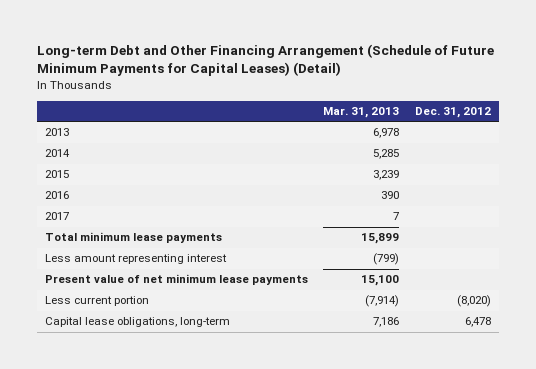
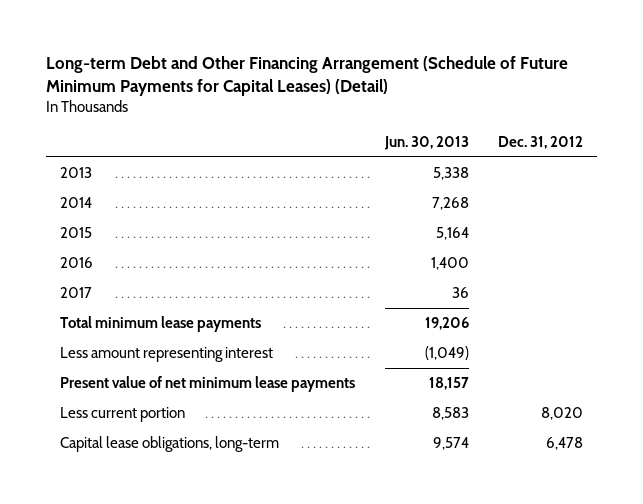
[323,107,400,119] Mar. 31, 2013 -> none
none -> [383,136,469,151] Jun. 30, 2013
[457,295,492,308] (8,020) -> [540,406,583,420] 8,020

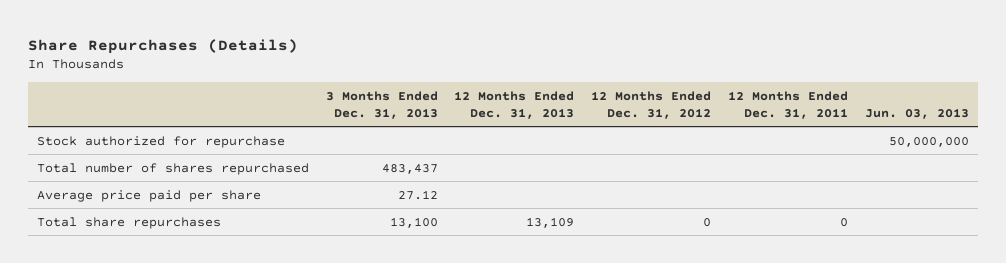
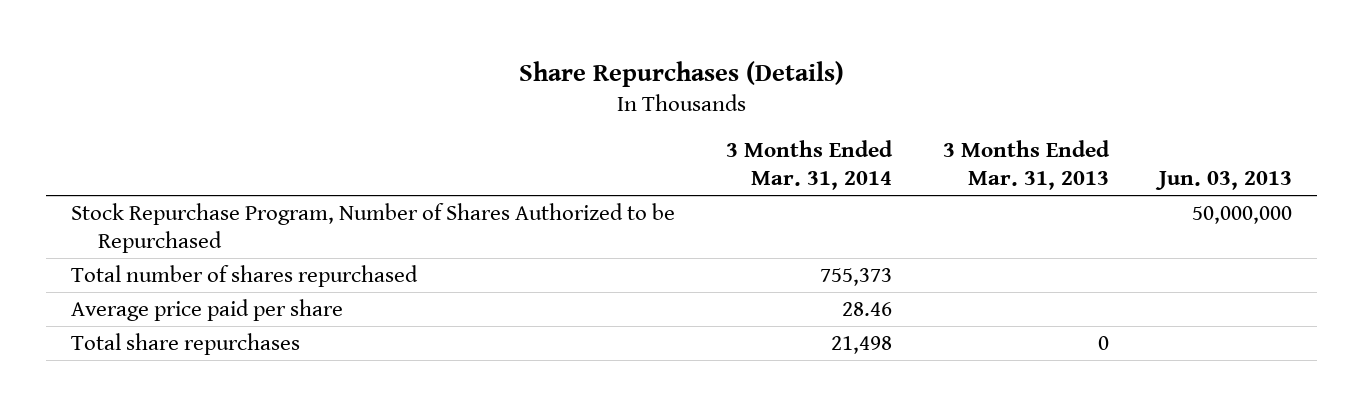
[325,90,438,119] 3 Months Ended Dec. 31, 2013 -> none
[454,90,575,119] 12 Months Ended Dec. 31, 2013 -> none
[591,90,712,119] 12 Months Ended Dec. 31, 2012 -> none
[728,90,849,119] 12 Months Ended Dec. 31, 2011 -> none
none -> [726,140,894,191] 3 Months Ended Mar. 31, 2014
none -> [942,140,1110,191] 3 Months Ended Mar. 31, 2013
[36,135,285,148] Stock authorized for repurchase -> [71,202,676,253] Stock Repurchase Program, Number of Shares Authorized to be Repurchased

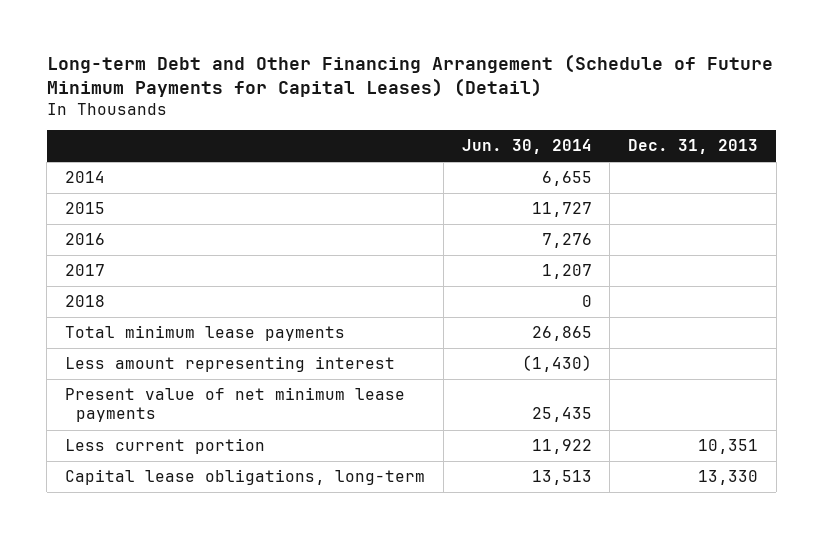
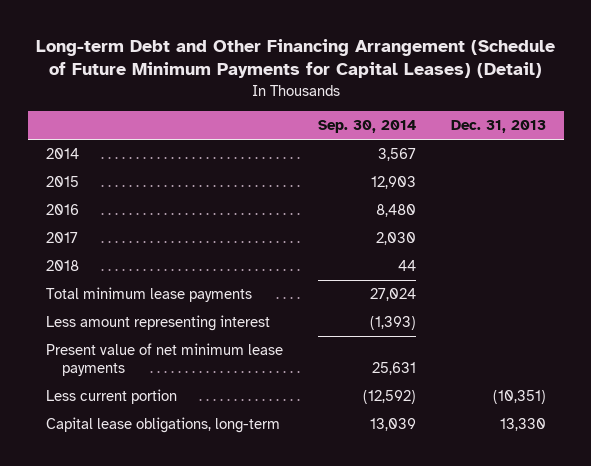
[461,139,592,155] Jun. 30, 2014 -> none
none -> [317,120,416,134] Sep. 30, 2014
[698,439,759,455] 10,351 -> [492,390,546,405] (10,351)

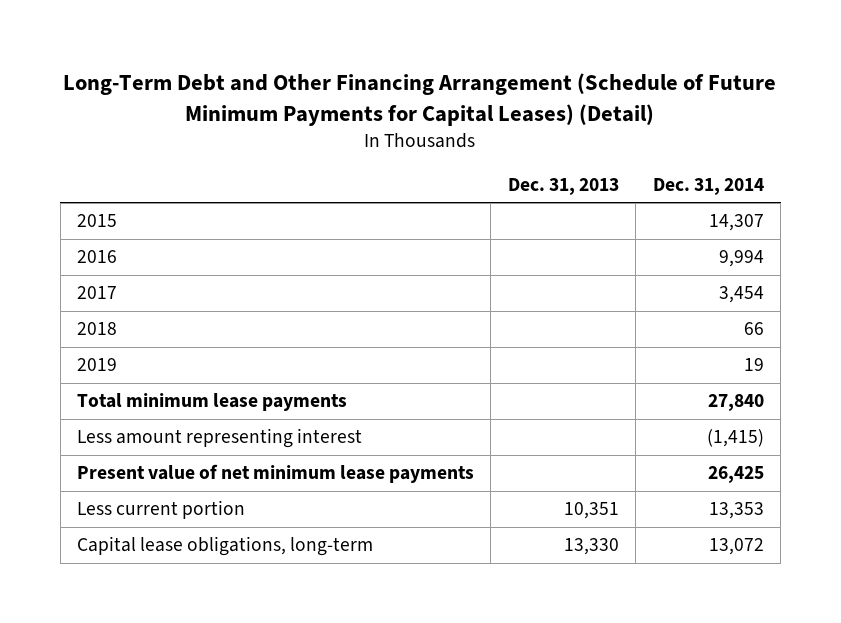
[35,38,555,79] Long-term Debt and Other Financing Arrangement (Schedule of Future Minimum Payments for Capital Leases) (Detail) -> [63,73,777,126] Long-Term Debt and Other Financing Arrangement (Schedule of Future Minimum Payments for Capital Leases) (Detail)
[317,120,416,134] Sep. 30, 2014 -> none
none -> [652,177,764,195] Dec. 31, 2014
[45,148,79,160] 2014 -> none
none -> [77,358,118,372] 2019
[492,390,546,405] (10,351) -> [563,502,619,520] 10,351

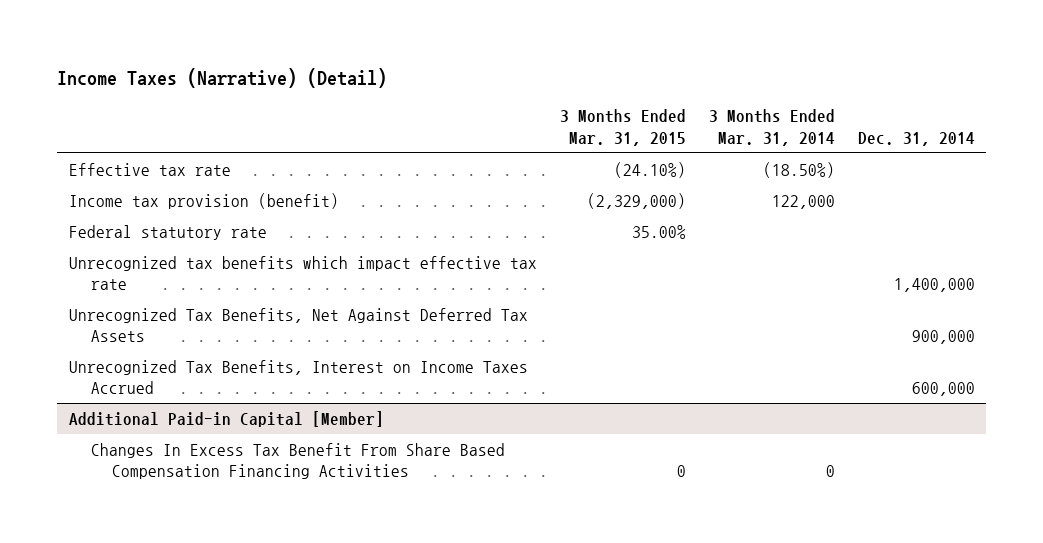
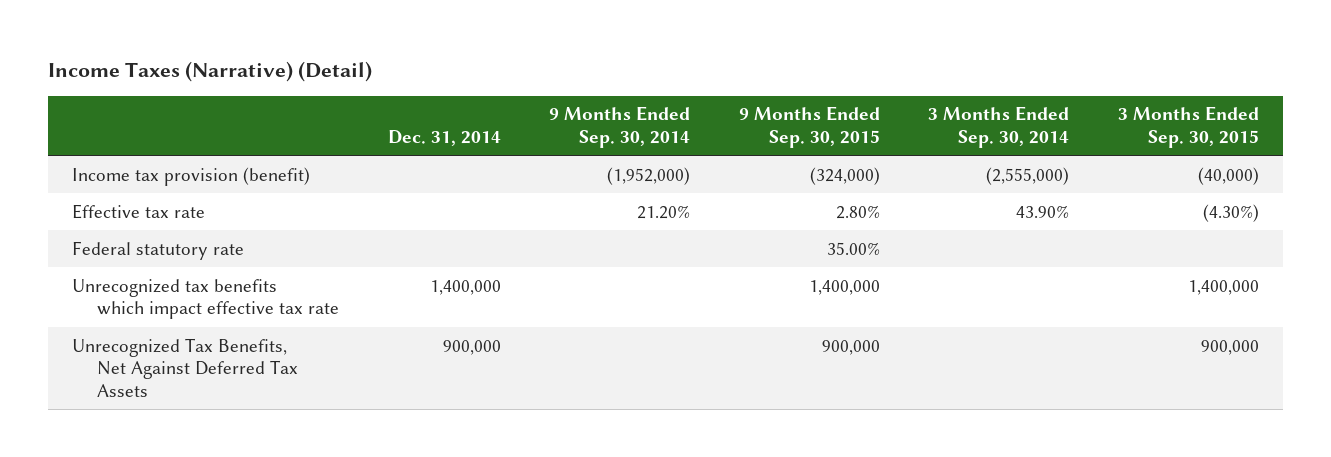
[559,109,686,146] 3 Months Ended Mar. 31, 2015 -> none
[708,109,835,146] 3 Months Ended Mar. 31, 2014 -> none
none -> [549,106,691,148] 9 Months Ended Sep. 30, 2014
none -> [738,106,880,148] 9 Months Ended Sep. 30, 2015
none -> [928,106,1070,148] 3 Months Ended Sep. 30, 2014
none -> [1118,106,1260,148] 3 Months Ended Sep. 30, 2015
[68,162,231,176] Effective tax rate -> [71,203,205,219] Effective tax rate
[68,359,528,395] Unrecognized Tax Benefits, Interest on Income Taxes Accrued -> none
[68,410,384,427] Additional Paid-in Capital [Member] -> none
[90,442,505,480] Changes In Excess Tax Benefit From Share Based Compensation Financing Activities -> none

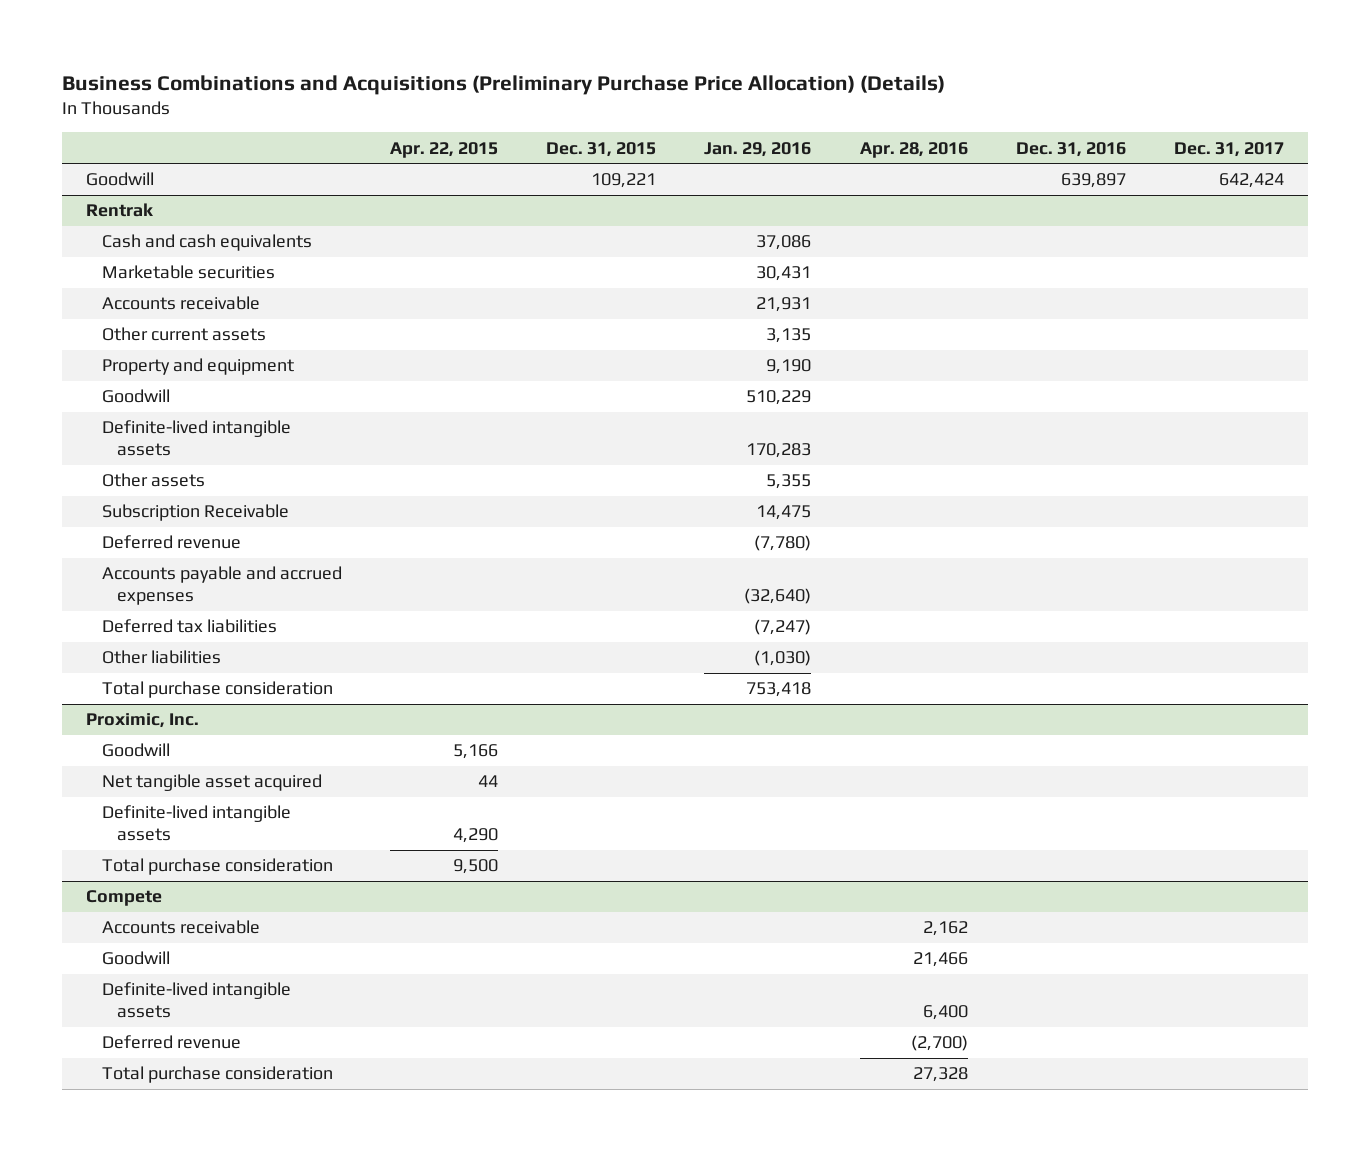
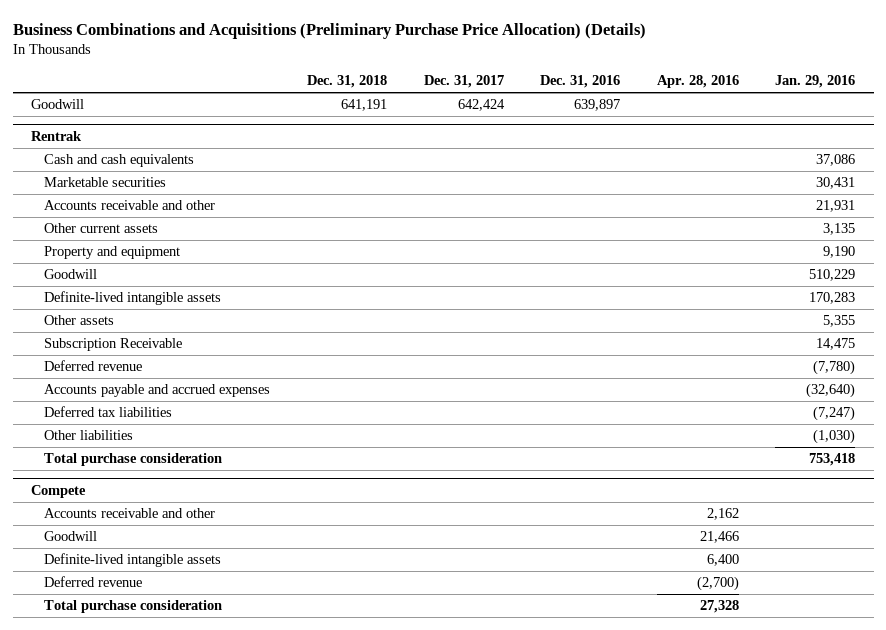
[389,141,498,158] Apr. 22, 2015 -> none
[546,141,657,157] Dec. 31, 2015 -> none
none -> [306,75,387,89] Dec. 31, 2018
[101,296,260,311] Accounts receivable -> [44,200,216,211] Accounts receivable and other
[85,713,199,729] Proximic, Inc. -> none
[101,743,170,758] Goodwill -> none
[101,774,322,792] Net tangible asset acquired -> none
[101,805,291,842] Definite-lived intangible assets -> none
[101,858,333,876] Total purchase consideration -> none
[101,920,260,935] Accounts receivable -> [44,508,216,519] Accounts receivable and other

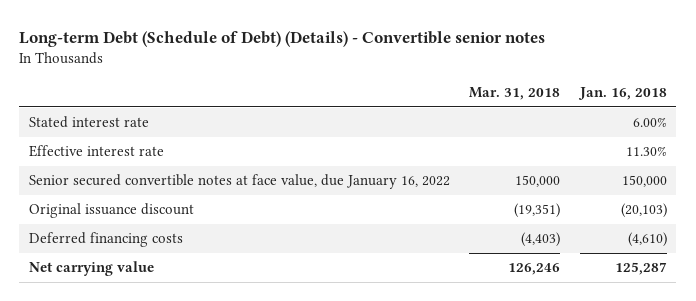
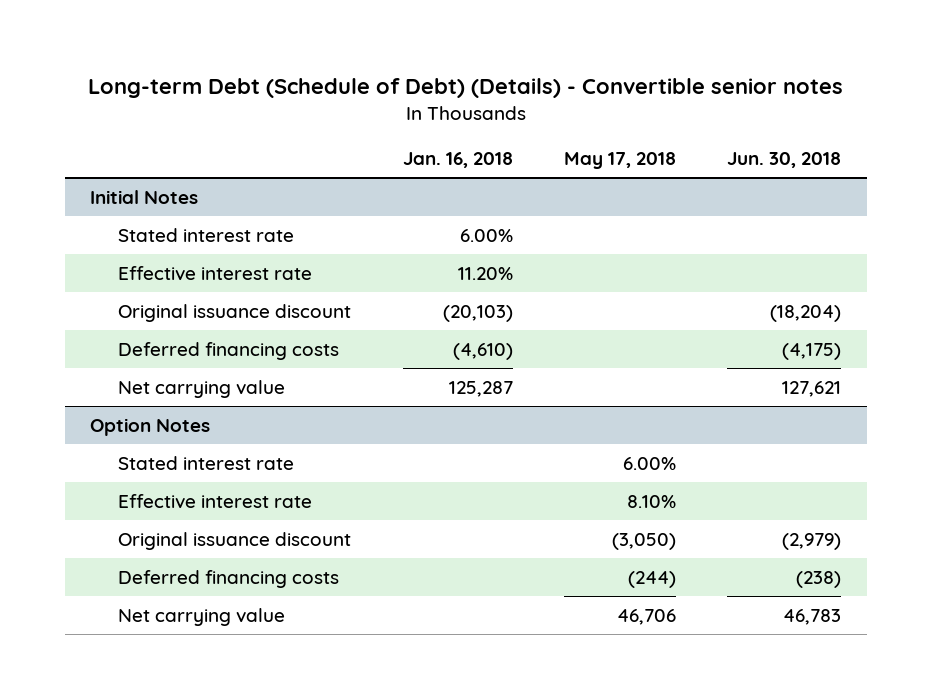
[469,87,561,101] Mar. 31, 2018 -> none
none -> [563,152,676,170] May 17, 2018
none -> [727,152,842,169] Jun. 30, 2018
none -> [90,189,199,204] Initial Notes
[29,174,451,190] Senior secured convertible notes at face value, due January 16, 2022 -> none
[625,146,667,157] 11.30% -> [457,266,513,280] 11.20%
none -> [90,417,211,436] Option Notes
none -> [118,455,295,470] Stated interest rate
none -> [118,493,313,509] Effective interest rate
none -> [118,531,352,550] Original issuance discount
none -> [118,569,340,588] Deferred financing costs
none -> [118,607,286,626] Net carrying value

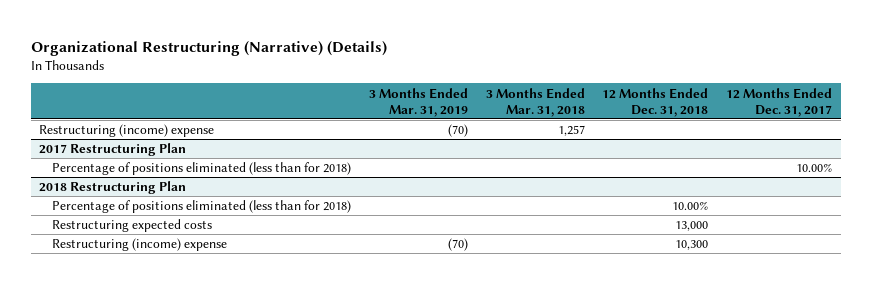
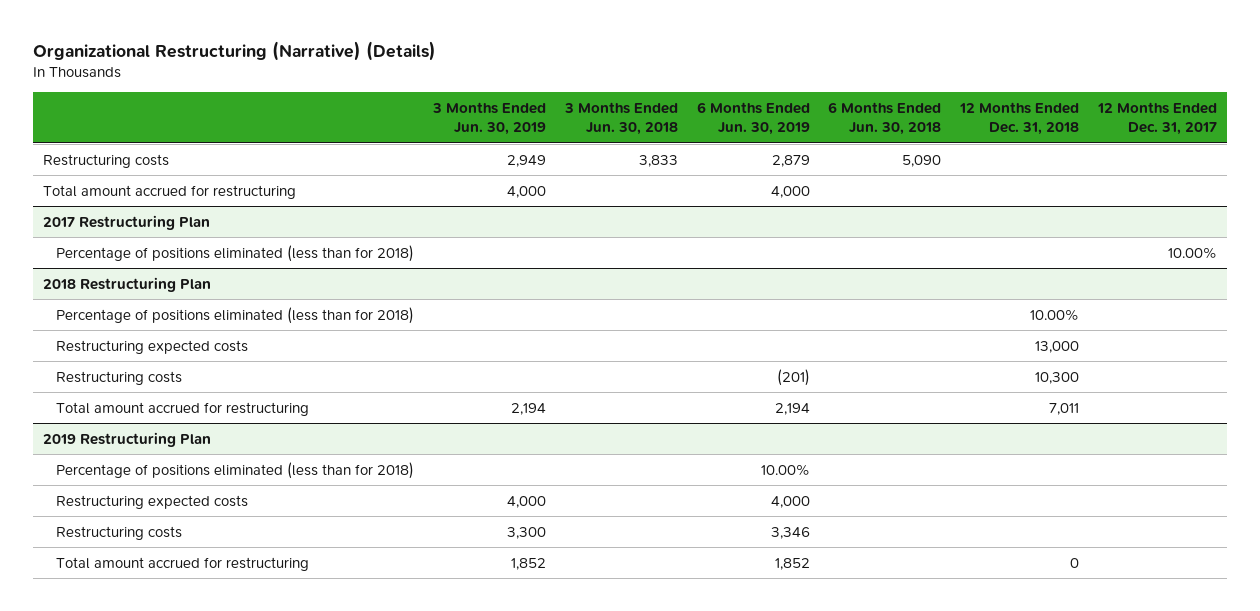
[368,87,468,117] 3 Months Ended Mar. 31, 2019 -> none
[485,87,585,117] 3 Months Ended Mar. 31, 2018 -> none
none -> [431,102,546,136] 3 Months Ended Jun. 30, 2019
none -> [563,102,678,136] 3 Months Ended Jun. 30, 2018
none -> [696,102,810,136] 6 Months Ended Jun. 30, 2019
none -> [828,102,942,136] 6 Months Ended Jun. 30, 2018
[39,124,215,138] Restructuring (income) expense -> [42,153,169,168] Restructuring costs
none -> [42,184,296,199] Total amount accrued for restructuring
[51,238,227,252] Restructuring (income) expense -> [55,370,182,385] Restructuring costs
none -> [55,401,309,416] Total amount accrued for restructuring
none -> [42,431,211,447] 2019 Restructuring Plan
none -> [55,461,414,479] Percentage of positions eliminated (less than for 2018)
none -> [55,494,248,509] Restructuring expected costs
none -> [55,525,182,540] Restructuring costs
none -> [55,556,309,571] Total amount accrued for restructuring

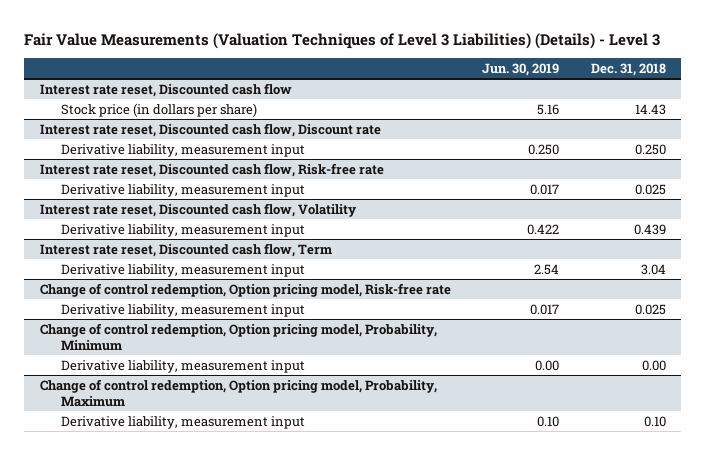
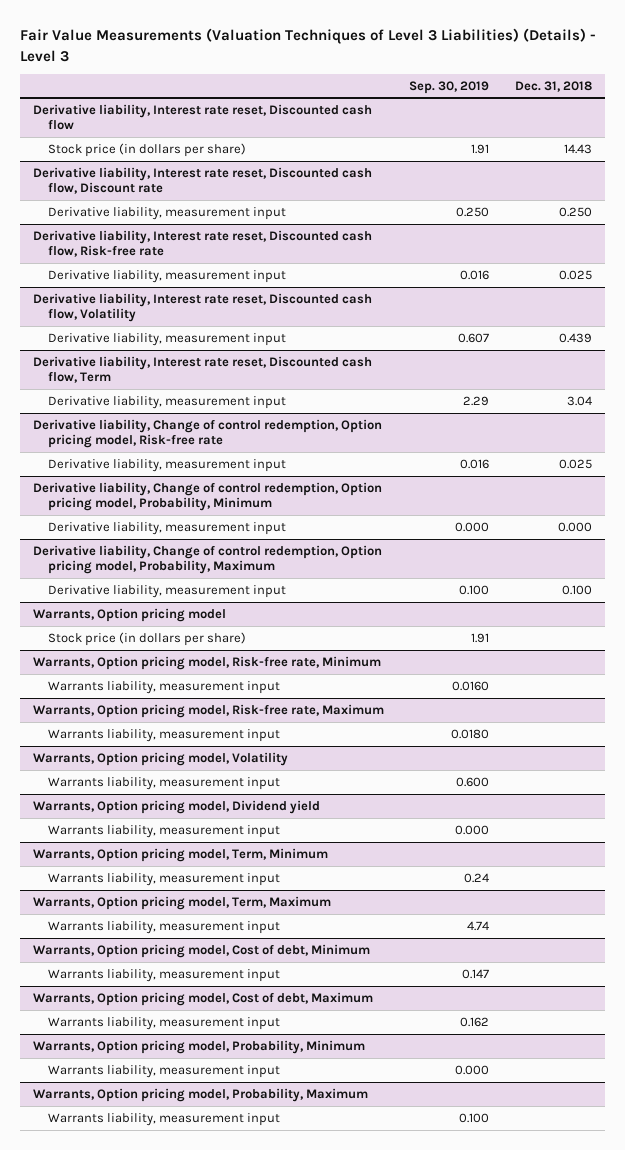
[482,63,560,77] Jun. 30, 2019 -> none
none -> [409,80,490,94] Sep. 30, 2019
[40,82,293,97] Interest rate reset, Discounted cash flow -> [32,103,372,131] Derivative liability, Interest rate reset, Discounted cash flow
[40,122,382,137] Interest rate reset, Discounted cash flow, Discount rate -> [32,166,372,195] Derivative liability, Interest rate reset, Discounted cash flow, Discount rate
[40,162,385,177] Interest rate reset, Discounted cash flow, Risk-free rate -> [32,229,372,258] Derivative liability, Interest rate reset, Discounted cash flow, Risk-free rate
[40,202,358,217] Interest rate reset, Discounted cash flow, Volatility -> [32,292,372,323] Derivative liability, Interest rate reset, Discounted cash flow, Volatility
[40,242,333,257] Interest rate reset, Discounted cash flow, Term -> [32,355,372,384] Derivative liability, Interest rate reset, Discounted cash flow, Term
[40,282,452,297] Change of control redemption, Option pricing model, Risk-free rate -> [32,418,382,449] Derivative liability, Change of control redemption, Option pricing model, Risk-free rate
[40,322,438,352] Change of control redemption, Option pricing model, Probability, Minimum -> [32,481,382,512] Derivative liability, Change of control redemption, Option pricing model, Probability, Minimum
[641,359,666,371] 0.00 -> [557,521,592,532] 0.000
[40,378,438,408] Change of control redemption, Option pricing model, Probability, Maximum -> [32,544,382,575] Derivative liability, Change of control redemption, Option pricing model, Probability, Maximum
[643,415,666,427] 0.10 -> [561,584,592,595] 0.100
none -> [32,607,226,622] Warrants, Option pricing model
none -> [48,631,247,646] Stock price (in dollars per share)
none -> [32,655,381,670] Warrants, Option pricing model, Risk-free rate, Minimum
none -> [48,680,281,694] Warrants liability, measurement input
none -> [32,703,384,718] Warrants, Option pricing model, Risk-free rate, Maximum
none -> [48,728,281,742] Warrants liability, measurement input
none -> [32,751,288,766] Warrants, Option pricing model, Volatility
none -> [48,776,281,790] Warrants liability, measurement input
none -> [32,799,320,814] Warrants, Option pricing model, Dividend yield
none -> [48,824,281,838] Warrants liability, measurement input
none -> [32,847,328,862] Warrants, Option pricing model, Term, Minimum
none -> [48,872,281,886] Warrants liability, measurement input
none -> [32,895,331,910] Warrants, Option pricing model, Term, Maximum
none -> [48,920,281,934] Warrants liability, measurement input
none -> [32,943,370,958] Warrants, Option pricing model, Cost of debt, Minimum
none -> [48,968,281,982] Warrants liability, measurement input
none -> [32,991,373,1006] Warrants, Option pricing model, Cost of debt, Maximum
none -> [48,1016,281,1030] Warrants liability, measurement input
none -> [32,1039,365,1054] Warrants, Option pricing model, Probability, Minimum
none -> [48,1064,281,1078] Warrants liability, measurement input
none -> [32,1087,368,1102] Warrants, Option pricing model, Probability, Maximum
none -> [48,1112,281,1126] Warrants liability, measurement input

